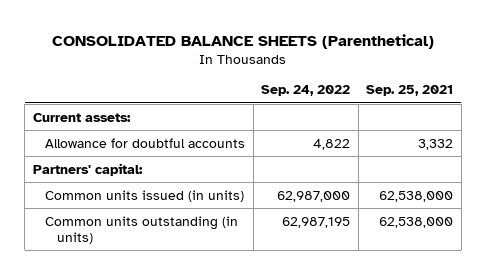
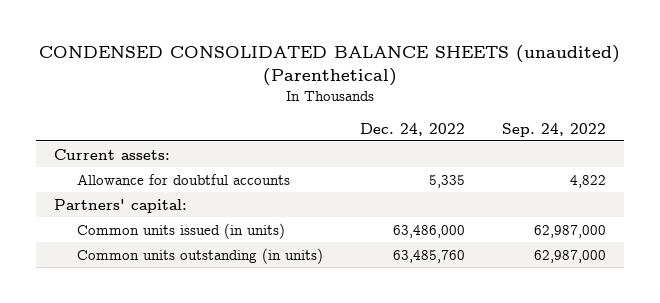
[52,33,435,49] CONSOLIDATED BALANCE SHEETS (Parenthetical) -> [38,45,620,87] CONDENSED CONSOLIDATED BALANCE SHEETS (unaudited) (Parenthetical)
[366,85,454,97] Sep. 25, 2021 -> none
none -> [359,122,465,136] Dec. 24, 2022
[282,216,351,228] 62,987,195 -> [533,249,606,263] 62,987,000

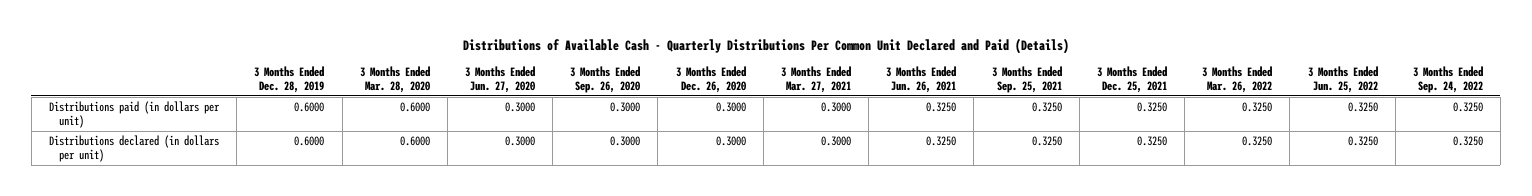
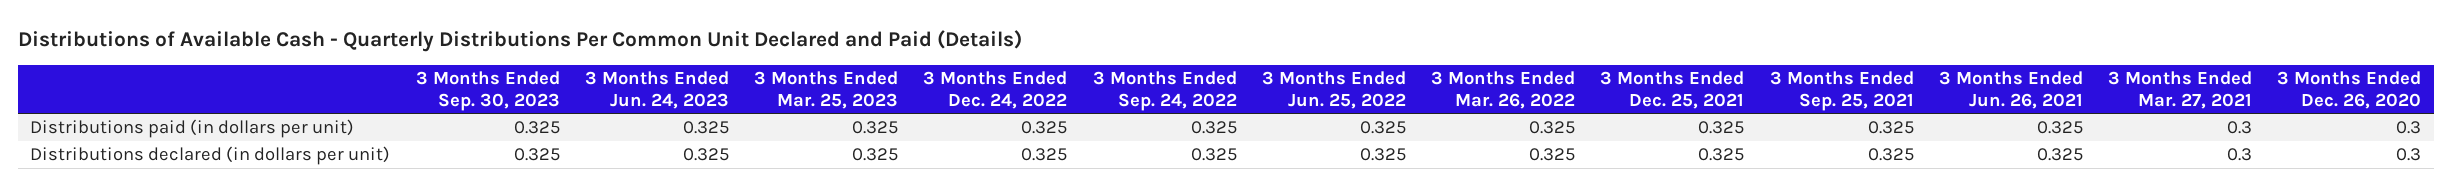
[254,65,325,94] 3 Months Ended Dec. 28, 2019 -> none
[359,65,430,94] 3 Months Ended Mar. 28, 2020 -> none
[465,65,536,94] 3 Months Ended Jun. 27, 2020 -> none
[570,65,641,94] 3 Months Ended Sep. 26, 2020 -> none
none -> [415,70,560,111] 3 Months Ended Sep. 30, 2023
none -> [584,70,729,109] 3 Months Ended Jun. 24, 2023
none -> [754,70,899,109] 3 Months Ended Mar. 25, 2023
none -> [923,70,1068,109] 3 Months Ended Dec. 24, 2022
[715,101,746,112] 0.3000 -> [2396,121,2422,135] 0.3
[820,101,851,112] 0.3000 -> [2226,121,2252,135] 0.3
[926,101,957,112] 0.3250 -> [2036,121,2083,135] 0.325
[1031,101,1062,112] 0.3250 -> [1867,121,1914,135] 0.325
[1136,101,1167,112] 0.3250 -> [1698,121,1745,135] 0.325
[1242,101,1273,112] 0.3250 -> [1529,121,1576,135] 0.325
[1347,101,1378,112] 0.3250 -> [1359,121,1406,135] 0.325
[1452,101,1483,112] 0.3250 -> [1190,121,1237,135] 0.325
[715,135,746,146] 0.3000 -> [2396,148,2422,162] 0.3
[820,135,851,146] 0.3000 -> [2226,148,2252,162] 0.3
[926,135,957,146] 0.3250 -> [2036,148,2083,162] 0.325
[1031,135,1062,146] 0.3250 -> [1867,148,1914,162] 0.325
[1136,135,1167,146] 0.3250 -> [1698,148,1745,162] 0.325
[1242,135,1273,146] 0.3250 -> [1529,148,1576,162] 0.325
[1347,135,1378,146] 0.3250 -> [1359,148,1406,162] 0.325
[1452,135,1483,146] 0.3250 -> [1190,148,1237,162] 0.325

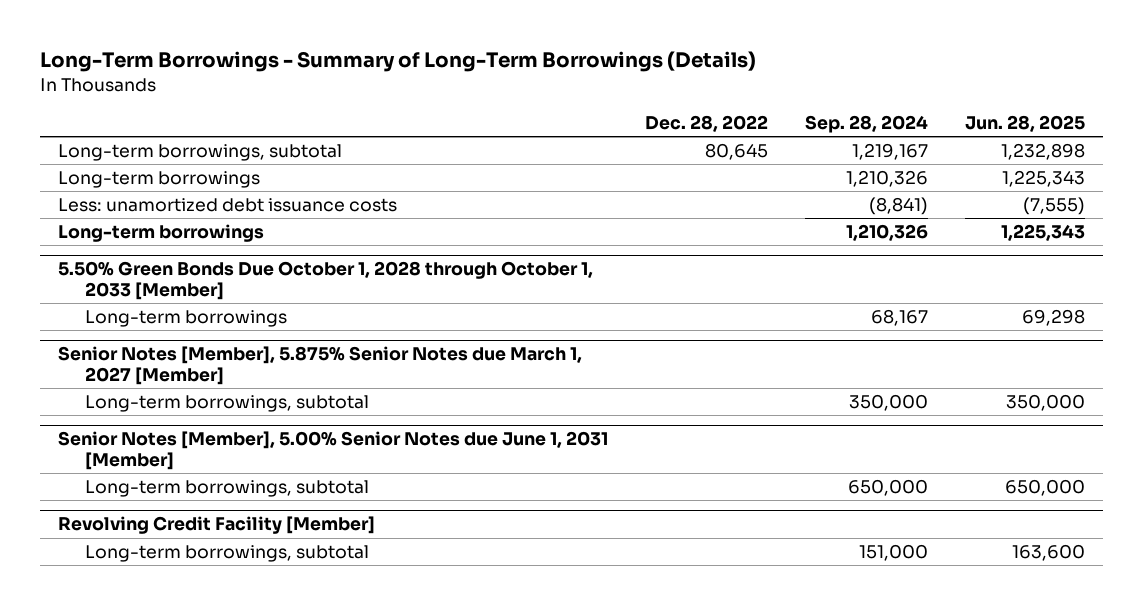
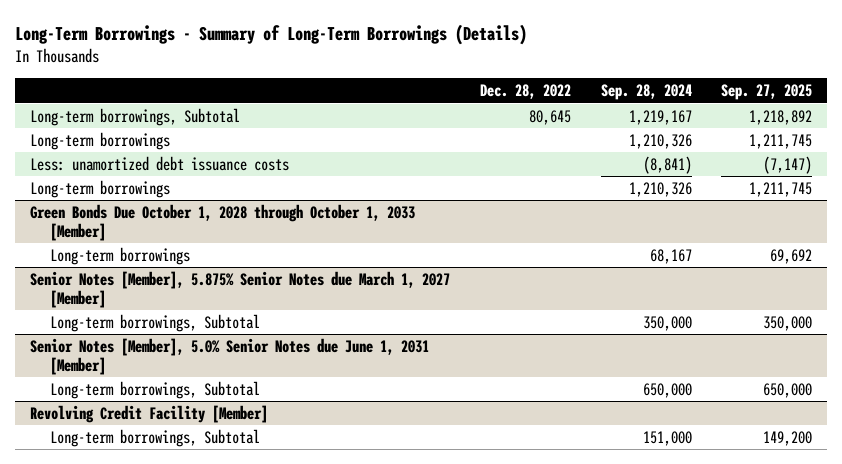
[965,114,1086,132] Jun. 28, 2025 -> none
none -> [721,84,813,101] Sep. 27, 2025
[58,144,343,162] Long-term borrowings, subtotal -> [29,107,240,126] Long-term borrowings, Subtotal
[58,261,594,300] 5.50% Green Bonds Due October 1, 2028 through October 1, 2033 [Member] -> [29,203,415,242] Green Bonds Due October 1, 2028 through October 1, 2033 [Member]
[85,395,370,413] Long-term borrowings, subtotal -> [50,313,261,332] Long-term borrowings, Subtotal
[58,431,609,470] Senior Notes [Member], 5.00% Senior Notes due June 1, 2031 [Member] -> [29,337,429,376] Senior Notes [Member], 5.0% Senior Notes due June 1, 2031 [Member]
[85,480,370,498] Long-term borrowings, subtotal -> [50,380,261,399] Long-term borrowings, Subtotal
[85,545,370,563] Long-term borrowings, subtotal -> [50,428,261,447] Long-term borrowings, Subtotal

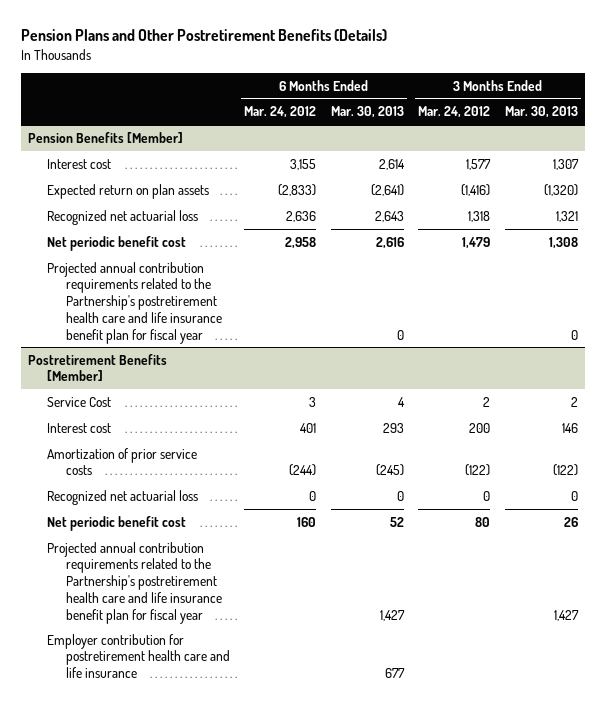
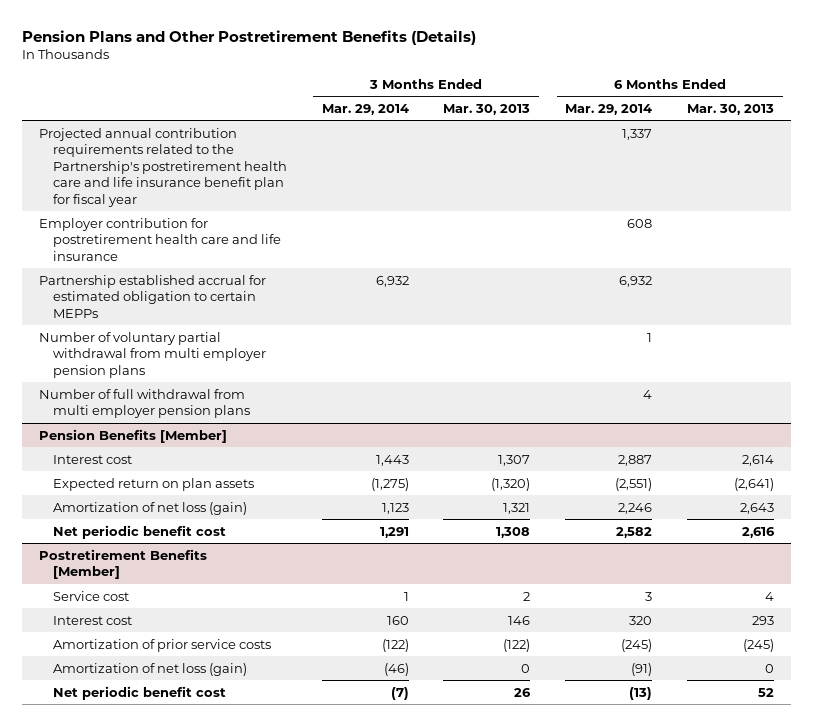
[244,106,317,119] Mar. 24, 2012 -> none
[418,106,491,119] Mar. 24, 2012 -> none
none -> [321,103,409,115] Mar. 29, 2014
none -> [565,103,653,115] Mar. 29, 2014
none -> [39,127,287,207] Projected annual contribution requirements related to the Partnership's postretirement health care and life insurance benefit plan for fiscal year
none -> [39,217,281,261] Employer contribution for postretirement health care and life insurance
none -> [39,274,267,318] Partnership established accrual for estimated obligation to certain MEPPs
none -> [39,331,266,378] Number of voluntary partial withdrawal from multi employer pension plans
none -> [39,388,250,419] Number of full withdrawal from multi employer pension plans
[46,209,198,225] Recognized net actuarial loss -> [52,501,247,515] Amortization of net loss (gain)
[46,261,222,344] Projected annual contribution requirements related to the Partnership's postretirement health care and life insurance benefit plan for fiscal year -> none
[46,396,111,407] Service Cost -> [52,590,129,601] Service cost
[46,489,198,505] Recognized net actuarial loss -> [52,662,247,676] Amortization of net loss (gain)
[46,541,222,624] Projected annual contribution requirements related to the Partnership's postretirement health care and life insurance benefit plan for fiscal year -> none
[46,633,230,679] Employer contribution for postretirement health care and life insurance -> none

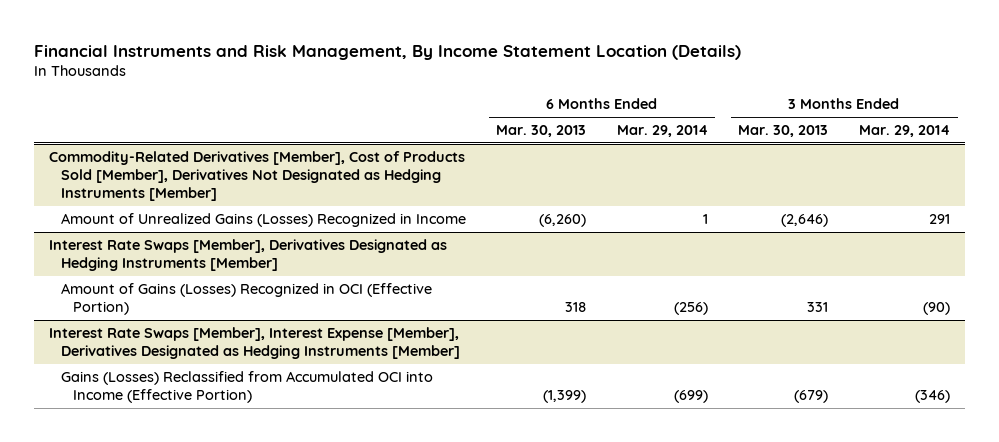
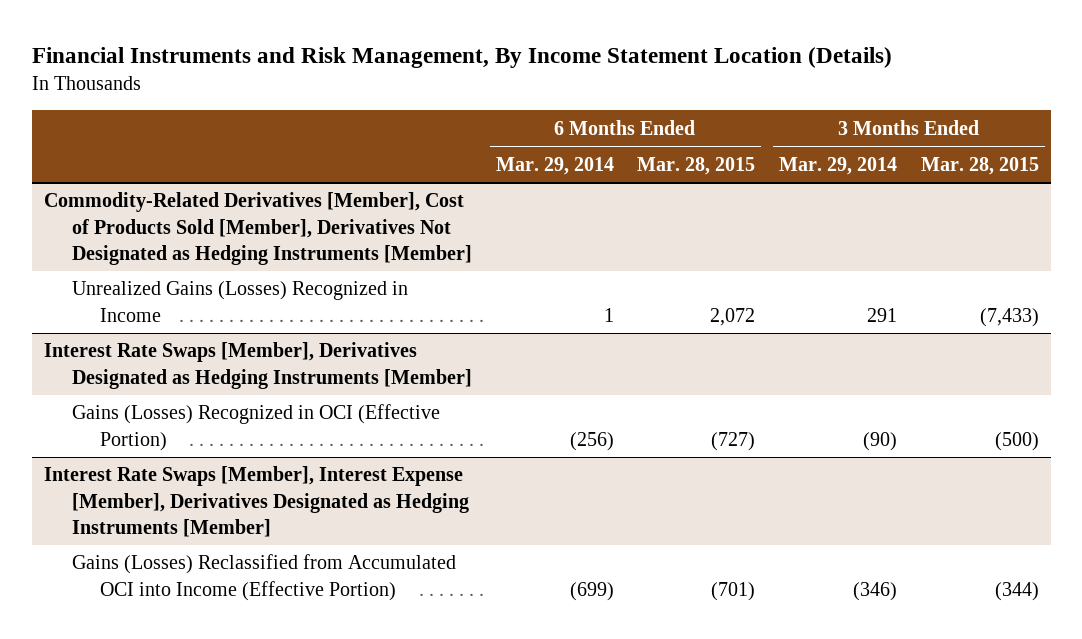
[496,125,587,138] Mar. 30, 2013 -> none
[738,125,829,138] Mar. 30, 2013 -> none
none -> [637,156,756,175] Mar. 28, 2015
none -> [920,156,1039,175] Mar. 28, 2015
[60,213,466,228] Amount of Unrealized Gains (Losses) Recognized in Income -> [71,281,408,322] Unrealized Gains (Losses) Recognized in Income
[60,283,432,316] Amount of Gains (Losses) Recognized in OCI (Effective Portion) -> [71,404,440,451] Gains (Losses) Recognized in OCI (Effective Portion)

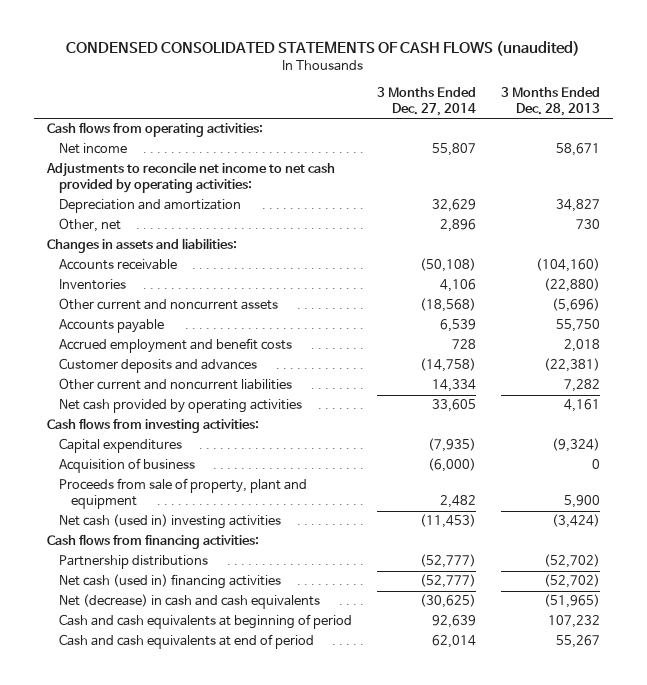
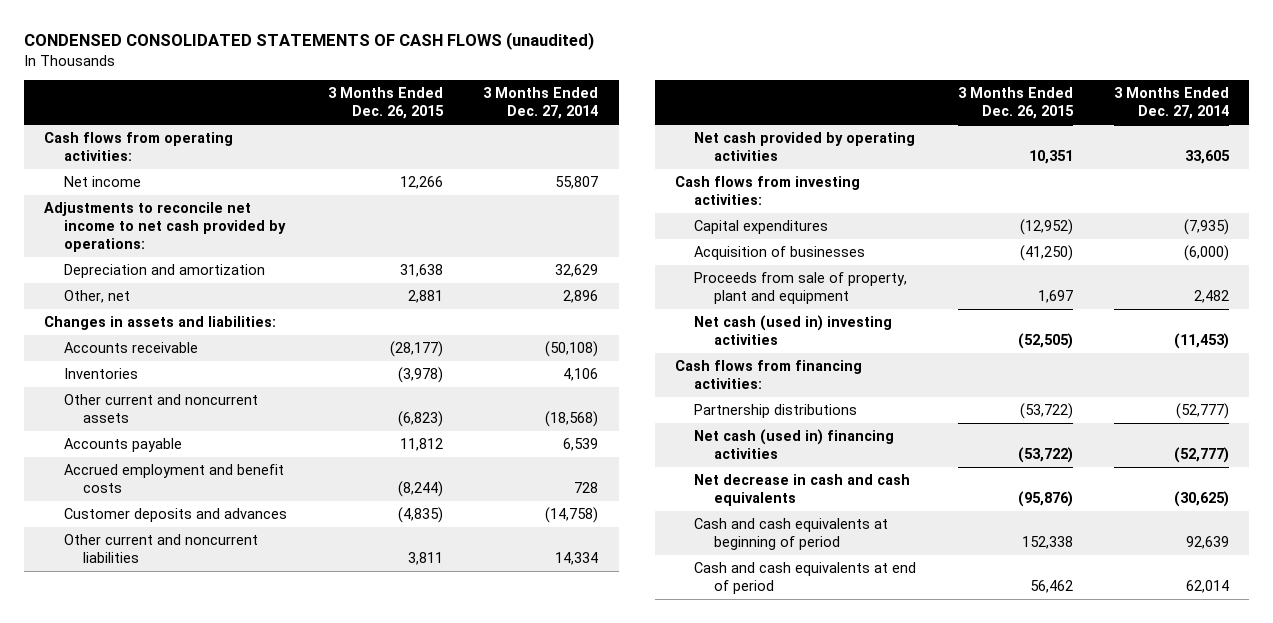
[501,86,601,116] 3 Months Ended Dec. 28, 2013 -> none
none -> [327,87,444,120] 3 Months Ended Dec. 26, 2015
[45,162,335,194] Adjustments to reconcile net income to net cash provided by operating activities: -> [44,201,286,253] Adjustments to reconcile net income to net cash provided by operations:
[58,458,195,474] Acquisition of business -> [694,245,866,260] Acquisition of businesses
[58,594,320,610] Net (decrease) in cash and cash equivalents -> [694,473,911,507] Net decrease in cash and cash equivalents

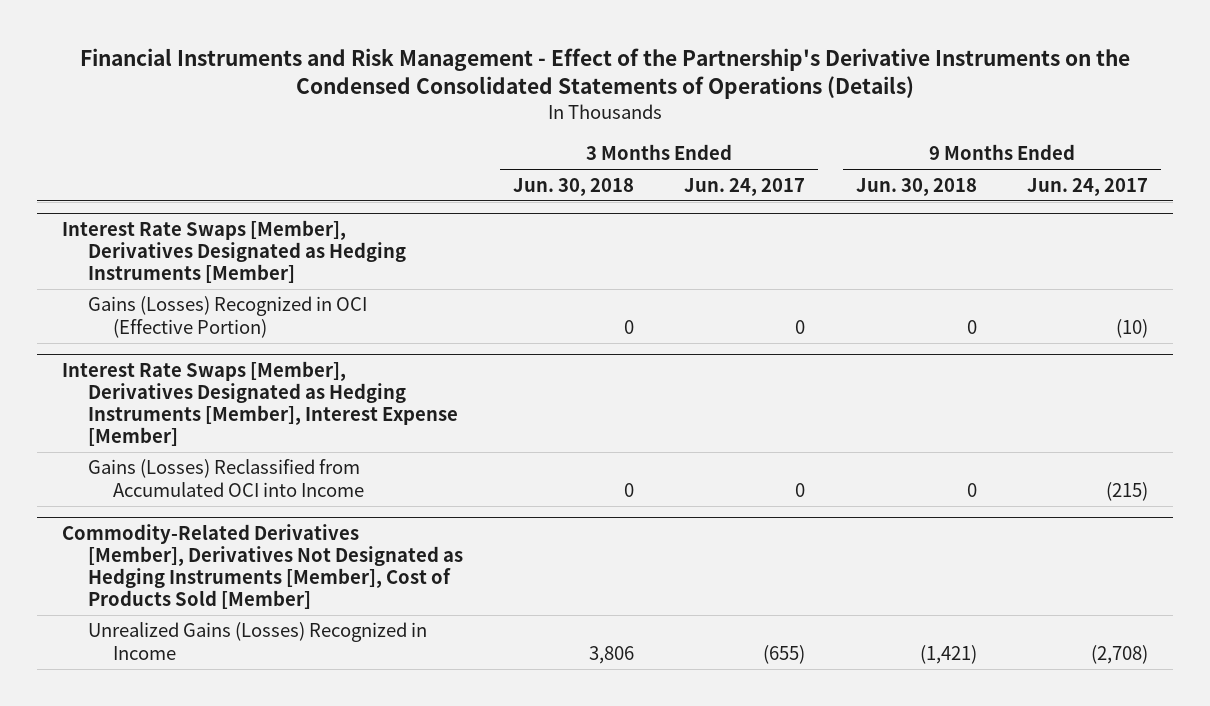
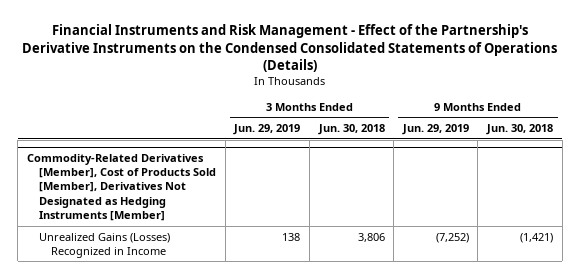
[684,177,806,196] Jun. 24, 2017 -> none
[1027,177,1149,196] Jun. 24, 2017 -> none
none -> [233,124,301,136] Jun. 29, 2019
none -> [401,124,469,136] Jun. 29, 2019
[62,219,406,283] Interest Rate Swaps [Member], Derivatives Designated as Hedging Instruments [Member] -> none
[87,296,367,338] Gains (Losses) Recognized in OCI (Effective Portion) -> none
[62,360,458,447] Interest Rate Swaps [Member], Derivatives Designated as Hedging Instruments [Member], Interest Expense [Member] -> none
[87,459,365,497] Gains (Losses) Reclassified from Accumulated OCI into Income -> none
[62,523,463,610] Commodity-Related Derivatives [Member], Derivatives Not Designated as Hedging Instruments [Member], Cost of Products Sold [Member] -> [27,153,217,222] Commodity-Related Derivatives [Member], Cost of Products Sold [Member], Derivatives Not Designated as Hedging Instruments [Member]

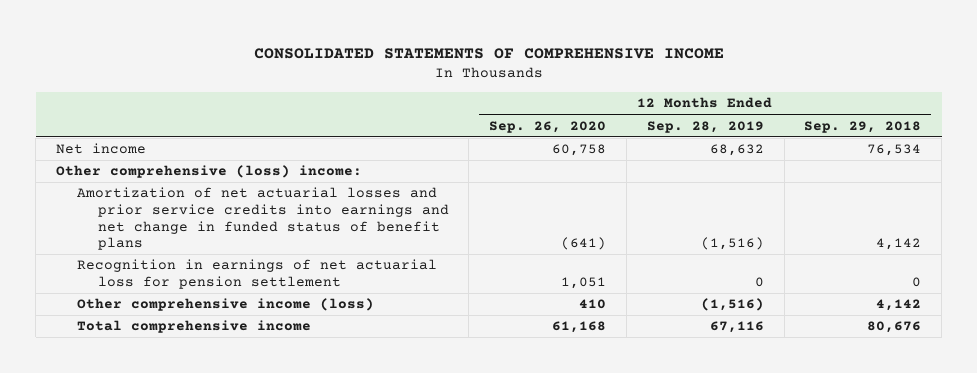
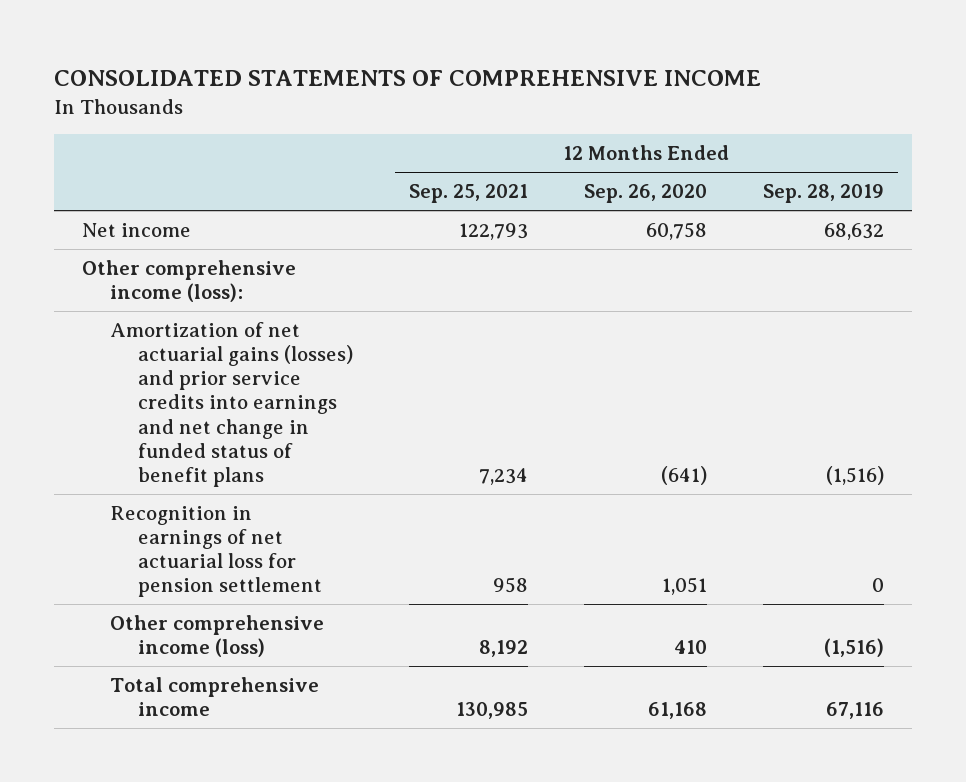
[804,120,922,133] Sep. 29, 2018 -> none
none -> [409,184,529,204] Sep. 25, 2021
[56,165,363,179] Other comprehensive (loss) income: -> [82,260,297,303] Other comprehensive income (loss):
[76,187,449,251] Amortization of net actuarial losses and prior service credits into earnings and net change in funded status of benefit plans -> [110,322,354,487] Amortization of net actuarial gains (losses) and prior service credits into earnings and net change in funded status of benefit plans

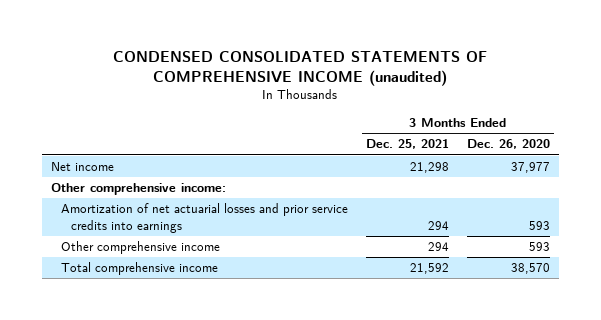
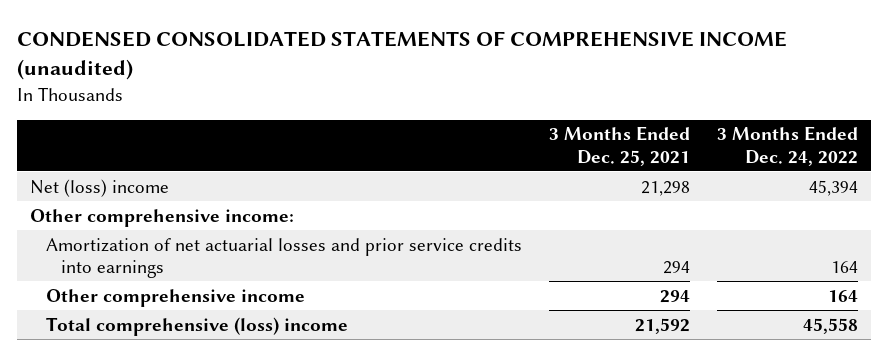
[466,139,550,150] Dec. 26, 2020 -> none
none -> [716,126,858,166] 3 Months Ended Dec. 24, 2022
[51,162,115,172] Net income -> [30,178,170,197] Net (loss) income
[61,262,219,276] Total comprehensive income -> [45,316,348,336] Total comprehensive (loss) income

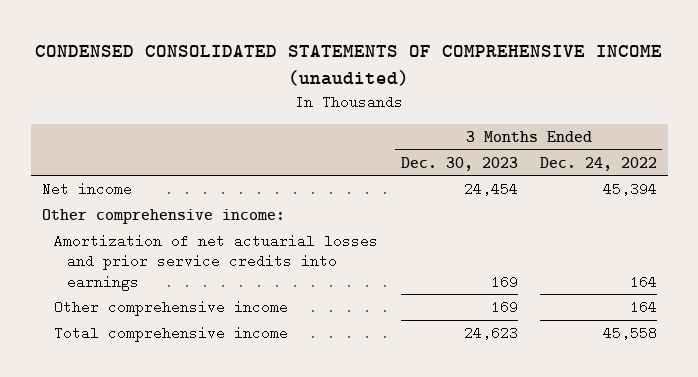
[548,126,690,166] 3 Months Ended Dec. 25, 2021 -> none
none -> [400,156,518,171] Dec. 30, 2023
[30,178,170,197] Net (loss) income -> [41,182,132,197] Net income
[45,316,348,336] Total comprehensive (loss) income -> [54,326,289,343] Total comprehensive income

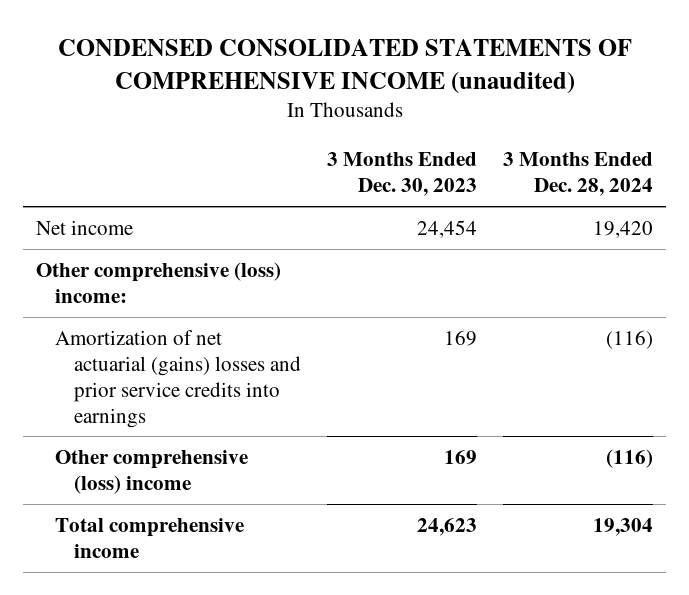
[539,156,657,171] Dec. 24, 2022 -> none
none -> [503,152,654,197] 3 Months Ended Dec. 28, 2024
[41,209,285,225] Other comprehensive income: -> [36,261,282,303] Other comprehensive (loss) income:
[54,234,379,291] Amortization of net actuarial losses and prior service credits into earnings -> [54,329,301,428] Amortization of net actuarial (gains) losses and prior service credits into earnings
[54,300,289,317] Other comprehensive income -> [54,449,248,494] Other comprehensive (loss) income

